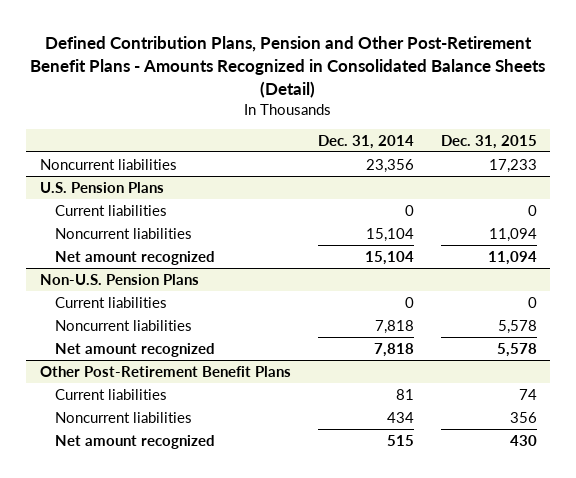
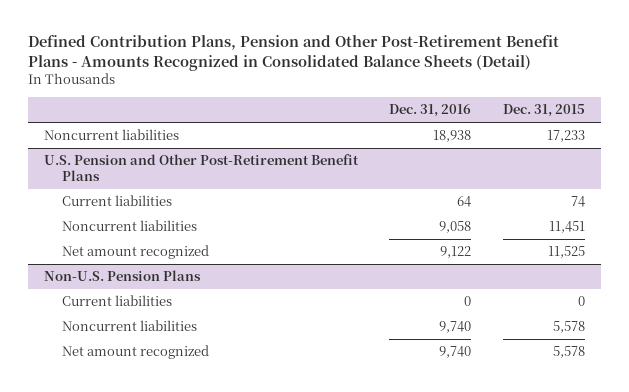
[317,134,414,149] Dec. 31, 2014 -> none
none -> [389,104,472,118] Dec. 31, 2016
[39,181,164,193] U.S. Pension Plans -> [43,154,359,181] U.S. Pension and Other Post-Retirement Benefit Plans
[527,204,537,216] 0 -> [571,196,586,208] 74
[488,227,537,242] 11,094 -> [549,221,586,234] 11,451
[487,250,537,265] 11,094 -> [548,246,586,259] 11,525
[39,365,291,377] Other Post-Retirement Benefit Plans -> none
[54,388,167,400] Current liabilities -> none
[54,411,192,423] Noncurrent liabilities -> none
[54,434,215,449] Net amount recognized -> none

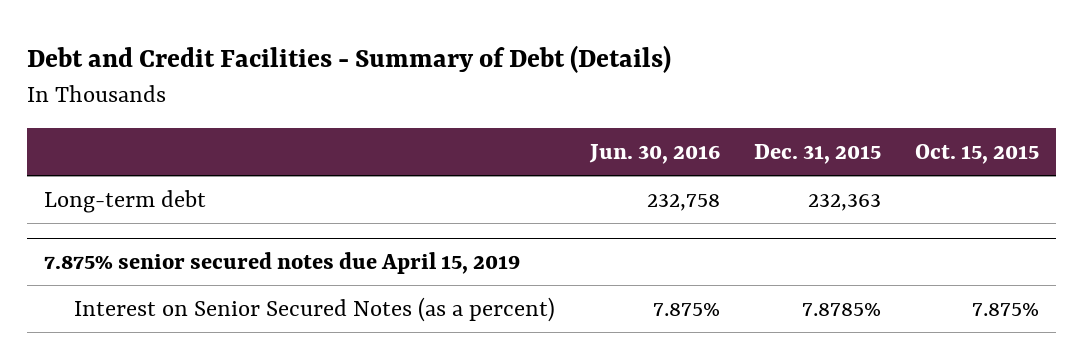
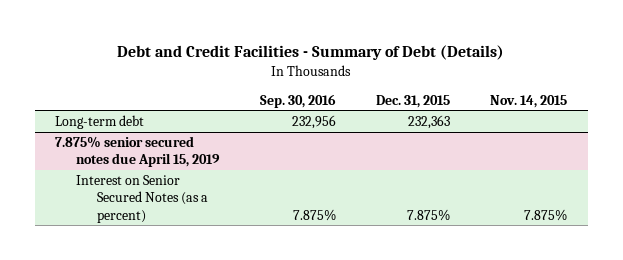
[588,144,720,165] Jun. 30, 2016 -> none
[915,144,1040,165] Oct. 15, 2015 -> none
none -> [259,93,336,108] Sep. 30, 2016
none -> [490,94,568,108] Nov. 14, 2015
[801,303,881,317] 7.8785% -> [407,208,451,221] 7.875%

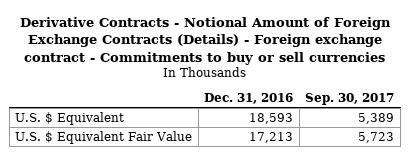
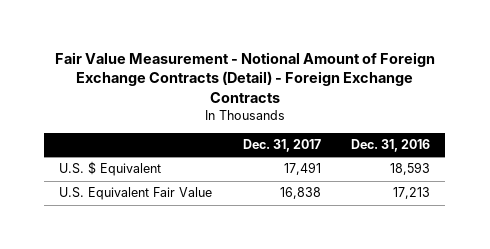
[19,16,391,66] Derivative Contracts - Notional Amount of Foreign Exchange Contracts (Details) - Foreign exchange contract - Commitments to buy or sell currencies -> [54,51,435,103] Fair Value Measurement - Notional Amount of Foreign Exchange Contracts (Detail) - Foreign Exchange Contracts
[305,93,395,106] Sep. 30, 2017 -> none
none -> [242,139,321,153] Dec. 31, 2017
[15,130,193,144] U.S. $ Equivalent Fair Value -> [59,187,213,201] U.S. Equivalent Fair Value

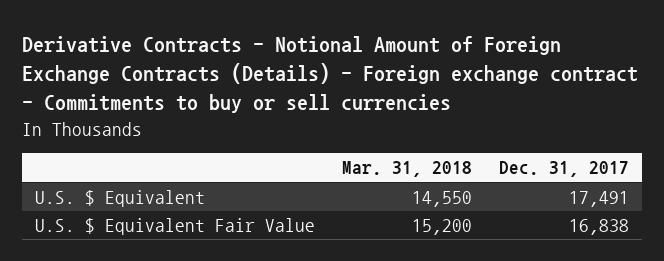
[54,51,435,103] Fair Value Measurement - Notional Amount of Foreign Exchange Contracts (Detail) - Foreign Exchange Contracts -> [21,35,638,114] Derivative Contracts - Notional Amount of Foreign Exchange Contracts (Details) - Foreign exchange contract - Commitments to buy or sell currencies
[351,139,431,153] Dec. 31, 2016 -> none
none -> [341,161,472,178] Mar. 31, 2018
[59,187,213,201] U.S. Equivalent Fair Value -> [35,218,316,236] U.S. $ Equivalent Fair Value

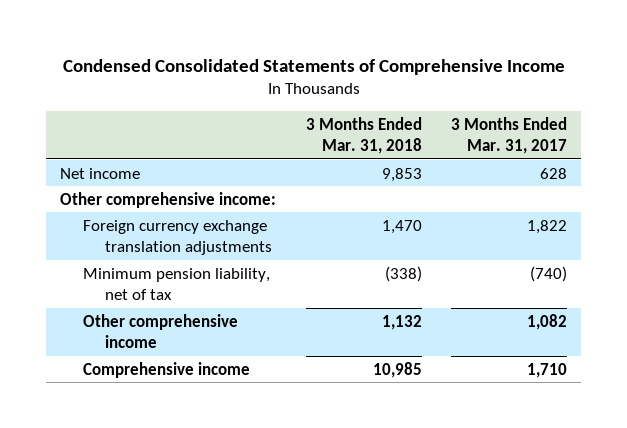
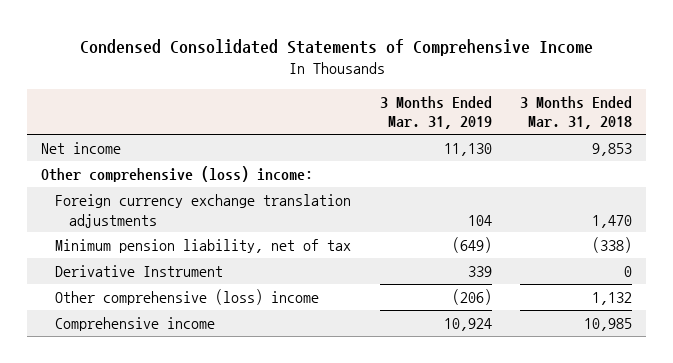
[450,116,567,154] 3 Months Ended Mar. 31, 2017 -> none
none -> [379,95,492,130] 3 Months Ended Mar. 31, 2019
[60,191,277,208] Other comprehensive income: -> [41,165,314,182] Other comprehensive (loss) income:
none -> [55,264,224,277] Derivative Instrument
[82,313,238,348] Other comprehensive income -> [55,288,320,305] Other comprehensive (loss) income

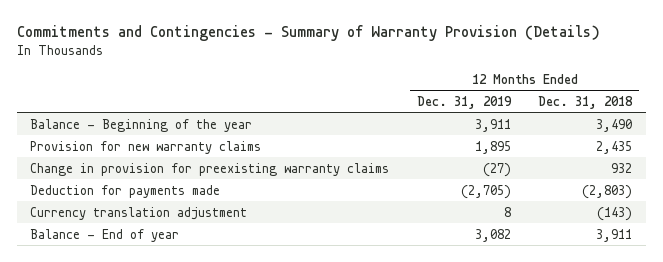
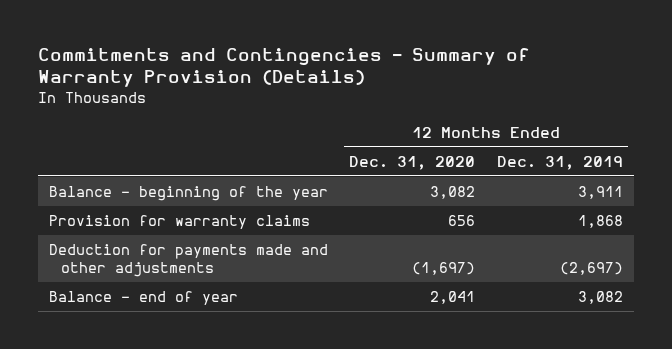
[538,95,634,109] Dec. 31, 2018 -> none
none -> [349,155,476,170] Dec. 31, 2020
[30,162,390,176] Change in provision for preexisting warranty claims -> none
[30,206,248,220] Currency translation adjustment -> none
[30,118,253,132] Balance - Beginning of the year -> [48,186,328,202] Balance - beginning of the year
[30,140,262,154] Provision for new warranty claims -> [48,215,310,230] Provision for warranty claims
[474,140,511,154] 1,895 -> [578,215,624,229] 1,868
[30,184,221,198] Deduction for payments made -> [48,244,328,278] Deduction for payments made and other adjustments
[460,184,511,199] (2,705) -> [560,262,624,276] (2,697)
[30,228,180,242] Balance - End of year -> [48,291,238,306] Balance - end of year

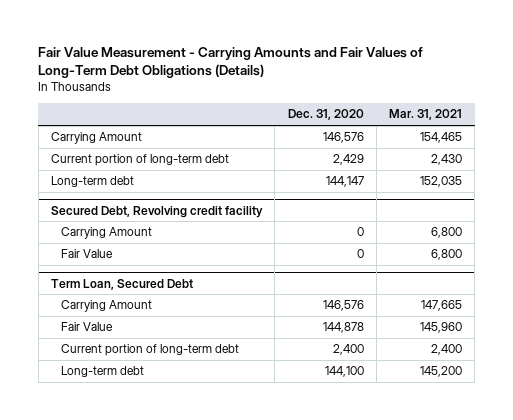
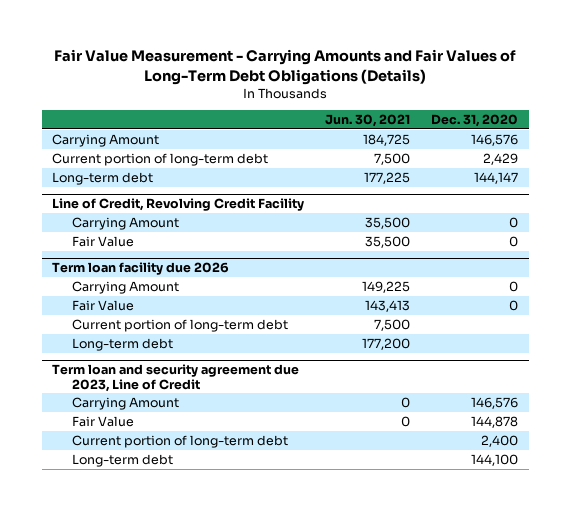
[389,109,463,121] Mar. 31, 2021 -> none
none -> [325,114,411,128] Jun. 30, 2021
[51,205,264,218] Secured Debt, Revolving credit facility -> none
none -> [52,198,305,212] Line of Credit, Revolving Credit Facility
[51,278,194,290] Term Loan, Secured Debt -> none
none -> [52,262,230,276] Term loan facility due 2026
none -> [72,280,180,294] Carrying Amount
none -> [72,299,135,311] Fair Value
none -> [72,318,289,332] Current portion of long-term debt
none -> [72,337,174,351] Long-term debt
none -> [52,364,300,392] Term loan and security agreement due 2023, Line of Credit

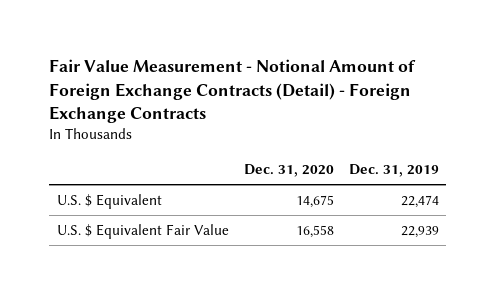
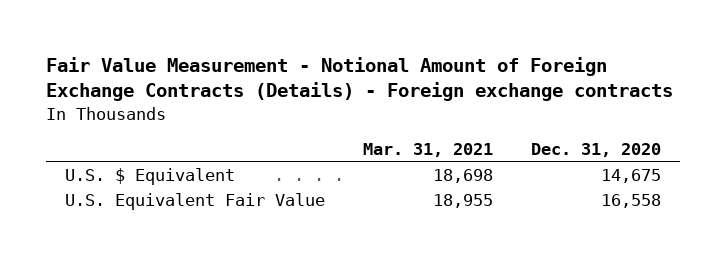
[49,59,417,123] Fair Value Measurement - Notional Amount of Foreign Exchange Contracts (Detail) - Foreign Exchange Contracts -> [45,56,673,102] Fair Value Measurement - Notional Amount of Foreign Exchange Contracts (Details) - Foreign exchange contracts
[348,164,439,178] Dec. 31, 2019 -> none
none -> [362,142,493,157] Mar. 31, 2021
[56,223,229,239] U.S. $ Equivalent Fair Value -> [64,192,325,210] U.S. Equivalent Fair Value

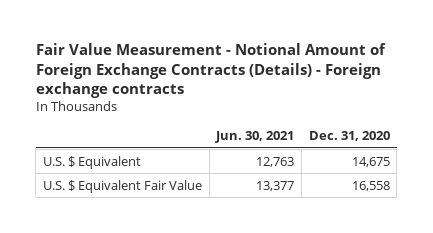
[362,142,493,157] Mar. 31, 2021 -> none
none -> [215,130,295,143] Jun. 30, 2021
[64,192,325,210] U.S. Equivalent Fair Value -> [43,179,203,193] U.S. $ Equivalent Fair Value

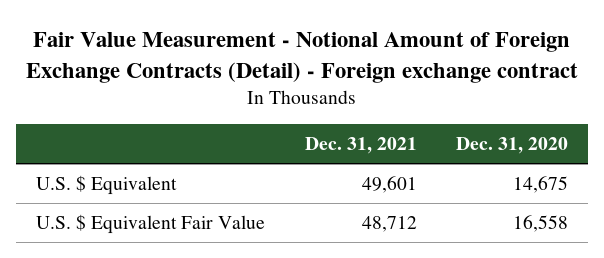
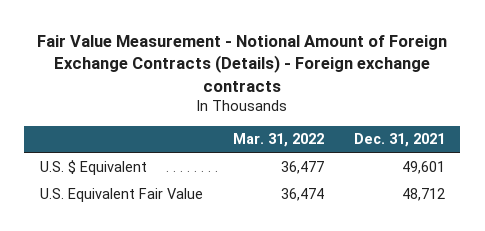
[26,31,579,83] Fair Value Measurement - Notional Amount of Foreign Exchange Contracts (Detail) - Foreign exchange contract -> [37,34,448,92] Fair Value Measurement - Notional Amount of Foreign Exchange Contracts (Details) - Foreign exchange contracts
[456,137,569,155] Dec. 31, 2020 -> none
none -> [232,133,324,148] Mar. 31, 2022
[36,214,266,235] U.S. $ Equivalent Fair Value -> [39,187,203,202] U.S. Equivalent Fair Value

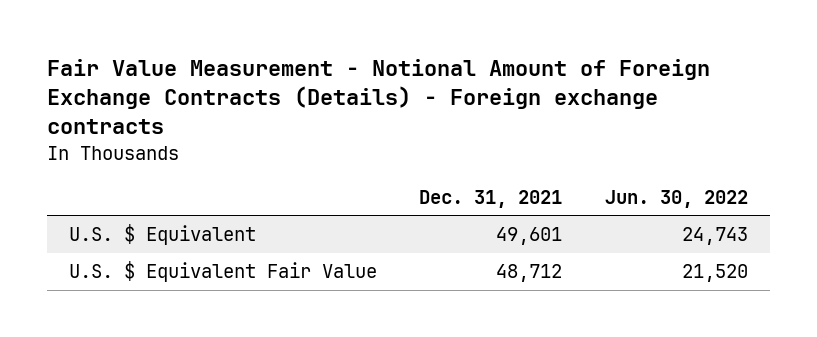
[232,133,324,148] Mar. 31, 2022 -> none
none -> [605,189,749,208] Jun. 30, 2022
[39,187,203,202] U.S. Equivalent Fair Value -> [68,261,377,283] U.S. $ Equivalent Fair Value

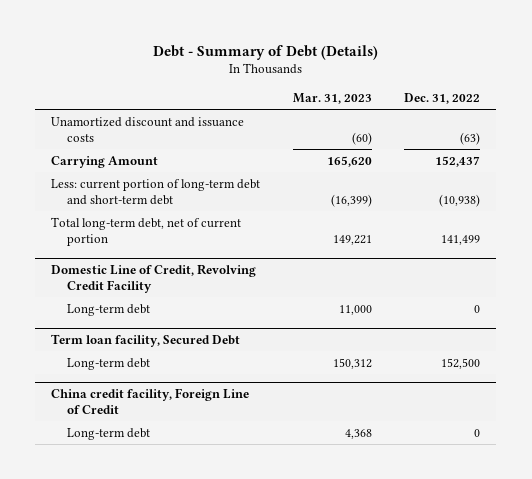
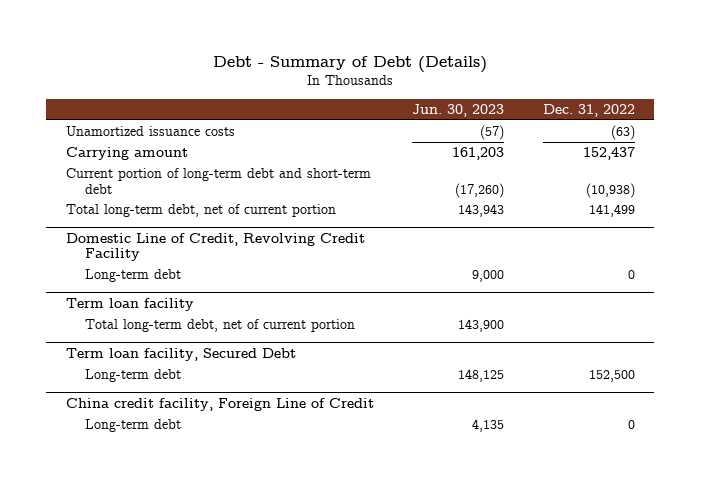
[292,92,372,104] Mar. 31, 2023 -> none
none -> [412,103,505,117] Jun. 30, 2023
[51,116,245,143] Unamortized discount and issuance costs -> [65,126,235,137] Unamortized issuance costs
[51,155,159,168] Carrying Amount -> [65,147,188,161] Carrying amount
[51,178,261,206] Less: current portion of long-term debt and short-term debt -> [65,168,371,194] Current portion of long-term debt and short-term debt
none -> [65,297,194,311] Term loan facility
none -> [84,319,355,333] Total long-term debt, net of current portion

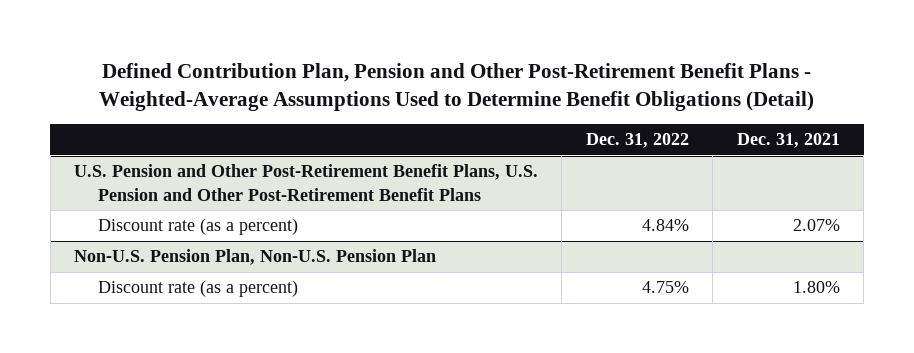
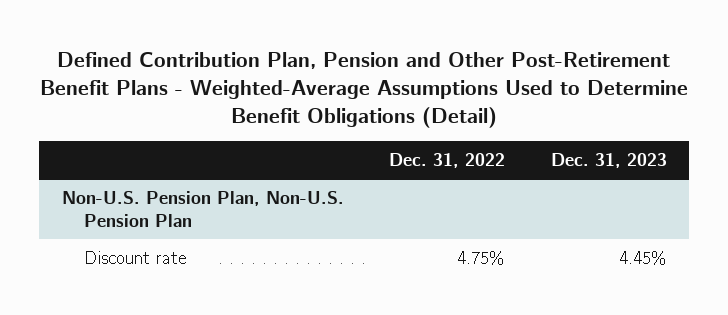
[736,133,840,149] Dec. 31, 2021 -> none
none -> [550,153,667,169] Dec. 31, 2023
[74,164,539,201] U.S. Pension and Other Post-Retirement Benefit Plans, U.S. Pension and Other Post-Retirement Benefit Plans -> none
[97,218,298,236] Discount rate (as a percent) -> none
[97,280,298,298] Discount rate (as a percent) -> [83,250,186,264] Discount rate

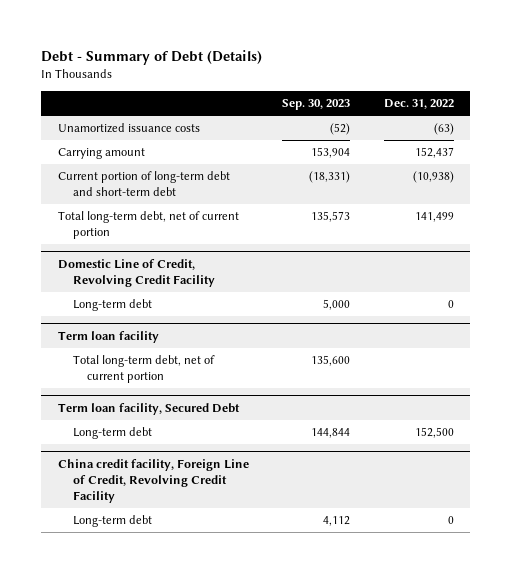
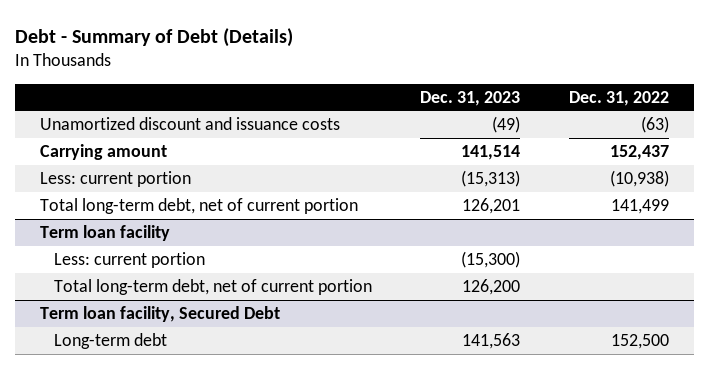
[282,99,351,111] Sep. 30, 2023 -> none
none -> [420,90,521,106] Dec. 31, 2023
[58,123,201,134] Unamortized issuance costs -> [39,117,340,131] Unamortized discount and issuance costs
[58,171,231,197] Current portion of long-term debt and short-term debt -> [39,171,191,188] Less: current portion
[58,259,215,288] Domestic Line of Credit, Revolving Credit Facility -> none
[72,299,152,312] Long-term debt -> none
none -> [53,252,205,269] Less: current portion
[58,459,250,503] China credit facility, Foreign Line of Credit, Revolving Credit Facility -> none
[72,515,152,528] Long-term debt -> none

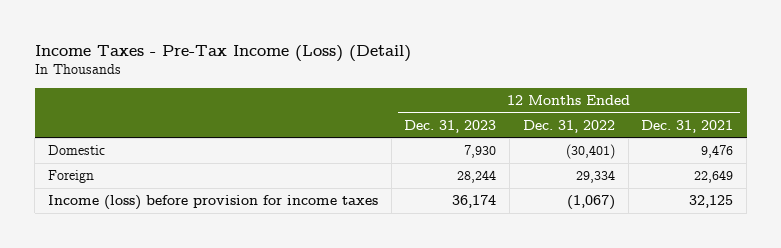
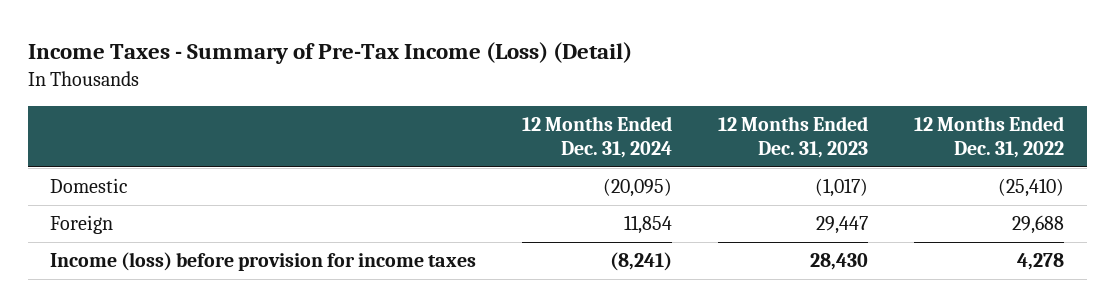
[34,44,411,62] Income Taxes - Pre-Tax Income (Loss) (Detail) -> [27,41,632,64] Income Taxes - Summary of Pre-Tax Income (Loss) (Detail)
[641,119,734,133] Dec. 31, 2021 -> none
none -> [522,116,673,158] 12 Months Ended Dec. 31, 2024
[464,145,497,159] 7,930 -> [815,178,869,198] (1,017)
[565,144,615,160] (30,401) -> [998,178,1065,198] (25,410)
[457,170,497,184] 28,244 -> [816,216,869,235] 29,447
[575,170,615,184] 29,334 -> [1012,215,1065,235] 29,688
[452,195,497,209] 36,174 -> [810,253,869,271] 28,430
[566,195,615,211] (1,067) -> [1017,253,1065,271] 4,278

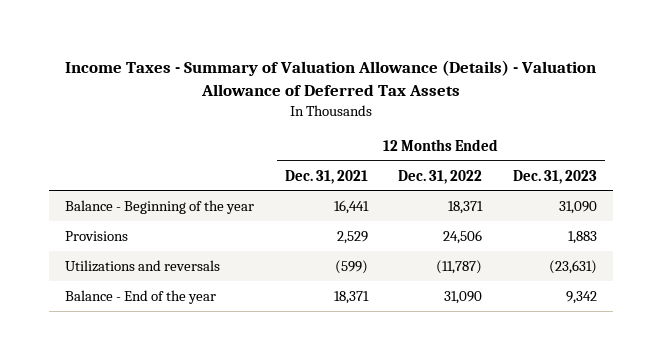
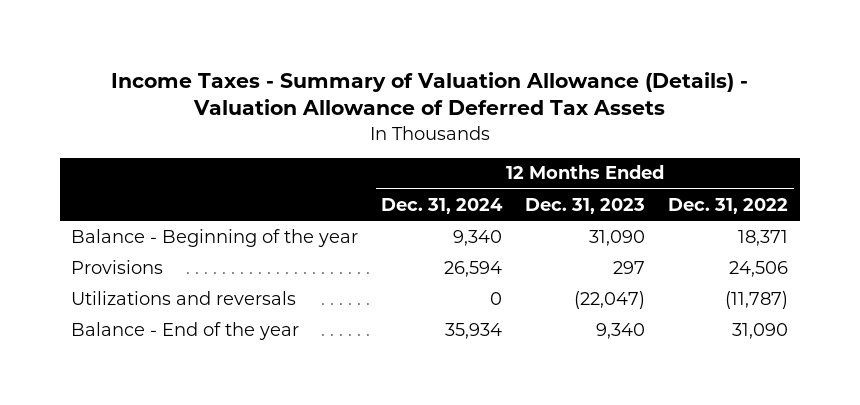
[284,169,368,184] Dec. 31, 2021 -> none
none -> [381,197,504,214] Dec. 31, 2024
[568,230,598,244] 1,883 -> [613,260,646,274] 297
[549,259,598,274] (23,631) -> [574,290,646,309] (22,047)
[566,290,598,304] 9,342 -> [596,322,646,339] 9,340

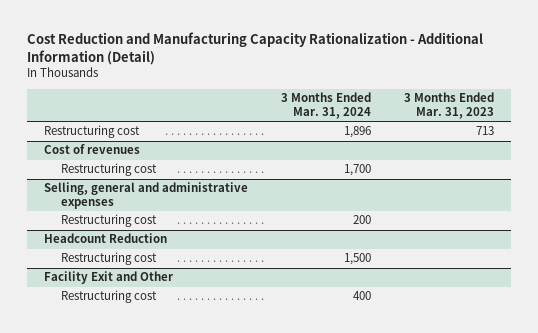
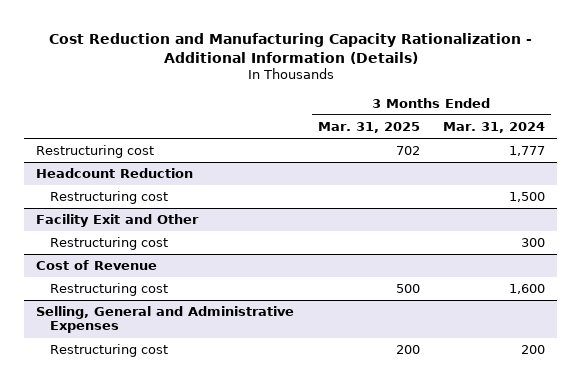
[26,32,483,66] Cost Reduction and Manufacturing Capacity Rationalization - Additional Information (Detail) -> [48,32,532,64] Cost Reduction and Manufacturing Capacity Rationalization - Additional Information (Details)
[404,92,495,120] 3 Months Ended Mar. 31, 2023 -> none
none -> [317,121,420,133] Mar. 31, 2025
[43,144,140,155] Cost of revenues -> none
[60,163,157,177] Restructuring cost -> none
[43,182,248,210] Selling, general and administrative expenses -> none
[60,214,157,228] Restructuring cost -> none
[343,126,371,139] 1,896 -> [509,146,546,157] 1,777
[352,291,371,301] 400 -> [521,238,546,248] 300
none -> [36,260,158,271] Cost of Revenue
none -> [50,283,169,297] Restructuring cost
none -> [36,306,295,334] Selling, General and Administrative Expenses
none -> [50,344,169,358] Restructuring cost

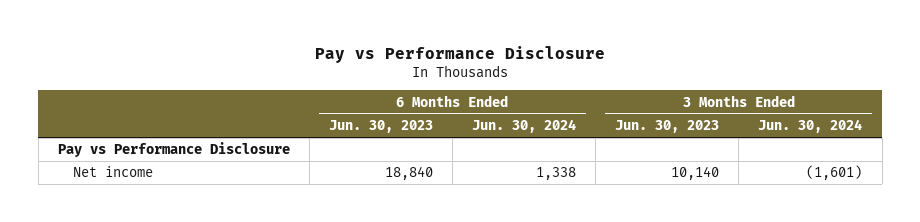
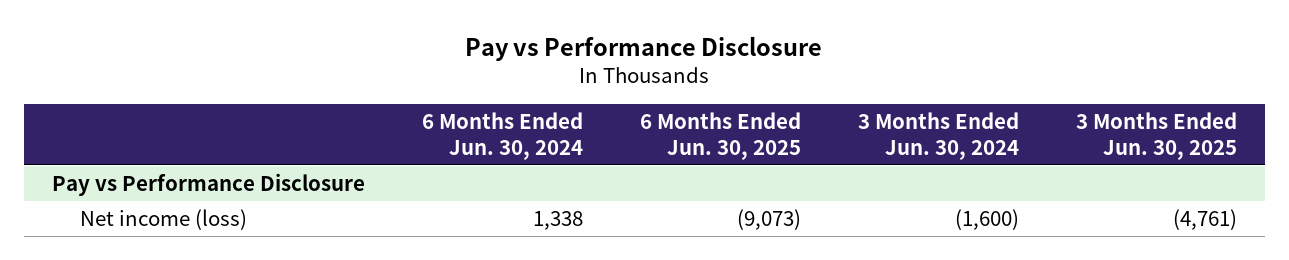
[328,120,433,134] Jun. 30, 2023 -> none
[615,120,720,134] Jun. 30, 2023 -> none
none -> [639,111,801,161] 6 Months Ended Jun. 30, 2025
none -> [1075,111,1237,161] 3 Months Ended Jun. 30, 2025
[73,166,154,178] Net income -> [80,208,248,230] Net income (loss)
[806,165,863,181] (1,601) -> [954,208,1019,230] (1,600)

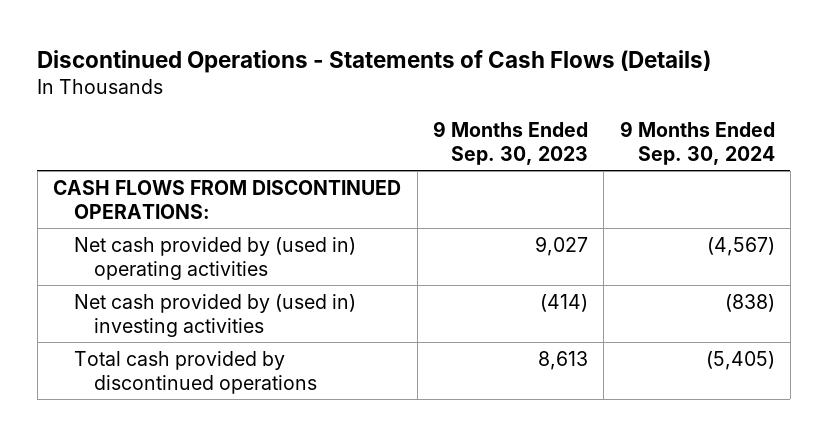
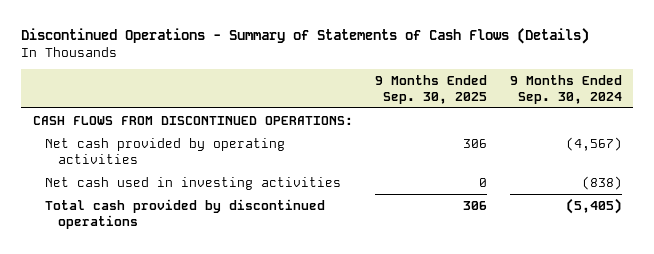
[37,49,712,73] Discontinued Operations - Statements of Cash Flows (Details) -> [21,28,590,45] Discontinued Operations - Summary of Statements of Cash Flows (Details)
[432,120,588,165] 9 Months Ended Sep. 30, 2023 -> none
none -> [375,75,488,104] 9 Months Ended Sep. 30, 2025
[73,236,356,280] Net cash provided by (used in) operating activities -> [45,137,286,164] Net cash provided by operating activities
[73,293,356,337] Net cash provided by (used in) investing activities -> [45,176,342,190] Net cash used in investing activities

